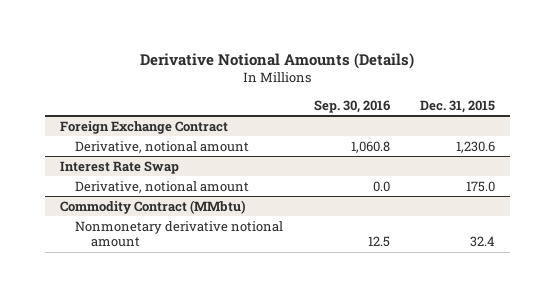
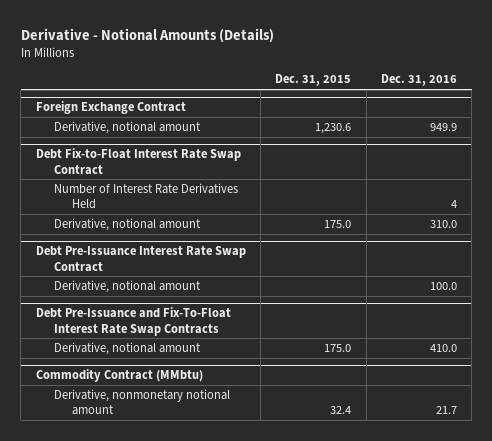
[140,52,415,69] Derivative Notional Amounts (Details) -> [20,28,274,44] Derivative - Notional Amounts (Details)
[313,99,390,113] Sep. 30, 2016 -> none
none -> [380,74,457,87] Dec. 31, 2016
[59,160,179,174] Interest Rate Swap -> [35,148,241,175] Debt Fix-to-Float Interest Rate Swap Contract
none -> [53,182,238,209] Number of Interest Rate Derivatives Held
none -> [35,246,246,272] Debt Pre-Issuance Interest Rate Swap Contract
none -> [53,279,201,293] Derivative, notional amount
none -> [35,307,231,336] Debt Pre-Issuance and Fix-To-Float Interest Rate Swap Contracts
none -> [53,341,201,355] Derivative, notional amount
[75,220,284,248] Nonmonetary derivative notional amount -> [53,388,230,415] Derivative, nonmonetary notional amount

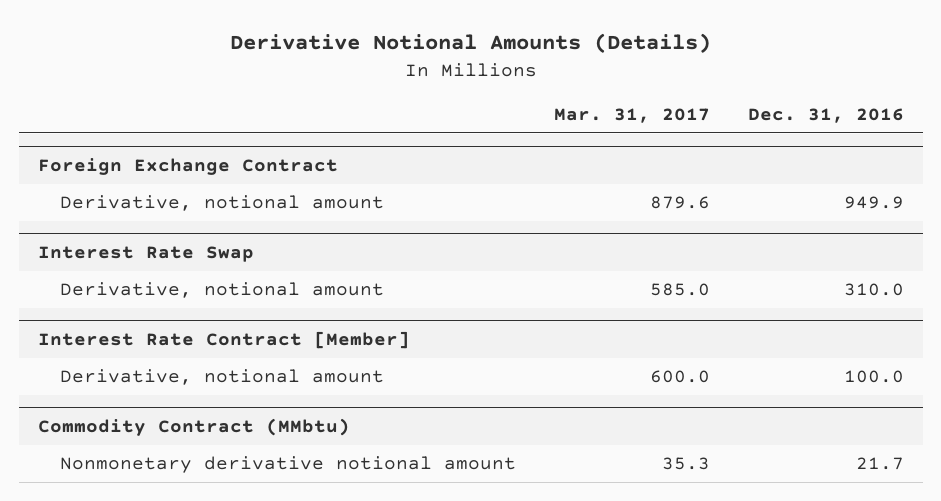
[20,28,274,44] Derivative - Notional Amounts (Details) -> [229,33,711,54] Derivative Notional Amounts (Details)
[275,74,352,87] Dec. 31, 2015 -> none
none -> [554,107,711,123] Mar. 31, 2017
[53,182,238,209] Number of Interest Rate Derivatives Held -> none
[35,148,241,175] Debt Fix-to-Float Interest Rate Swap Contract -> [37,245,254,262] Interest Rate Swap
[35,246,246,272] Debt Pre-Issuance Interest Rate Swap Contract -> none
none -> [37,330,410,349] Interest Rate Contract [Member]
[35,307,231,336] Debt Pre-Issuance and Fix-To-Float Interest Rate Swap Contracts -> none
[53,341,201,355] Derivative, notional amount -> none
[53,388,230,415] Derivative, nonmonetary notional amount -> [60,456,517,474] Nonmonetary derivative notional amount

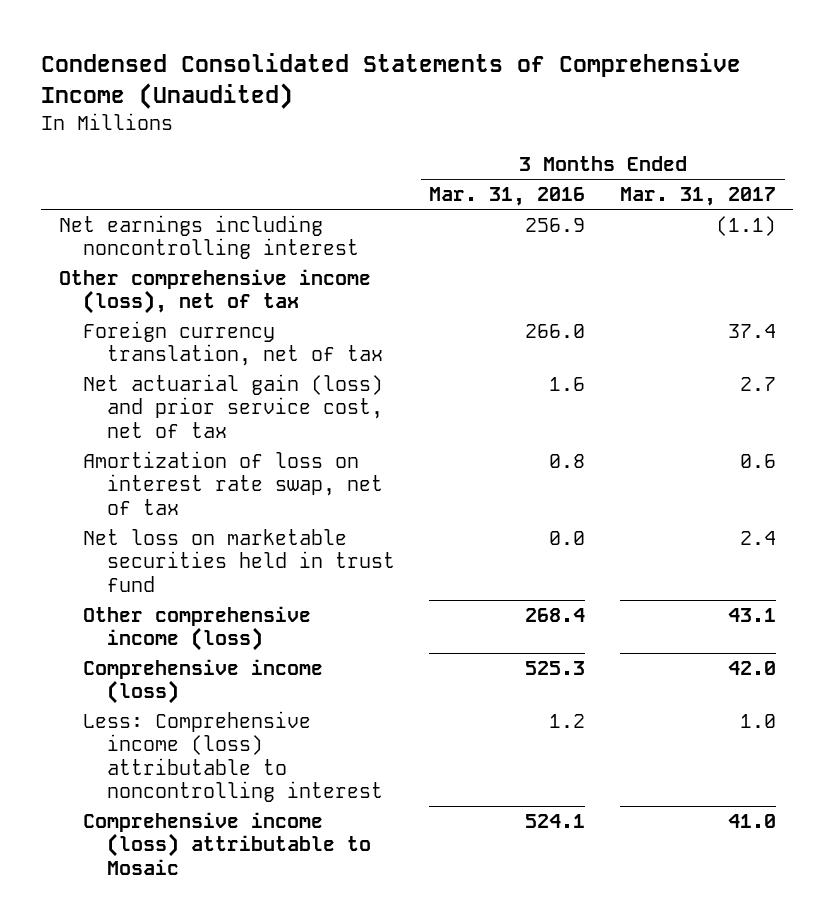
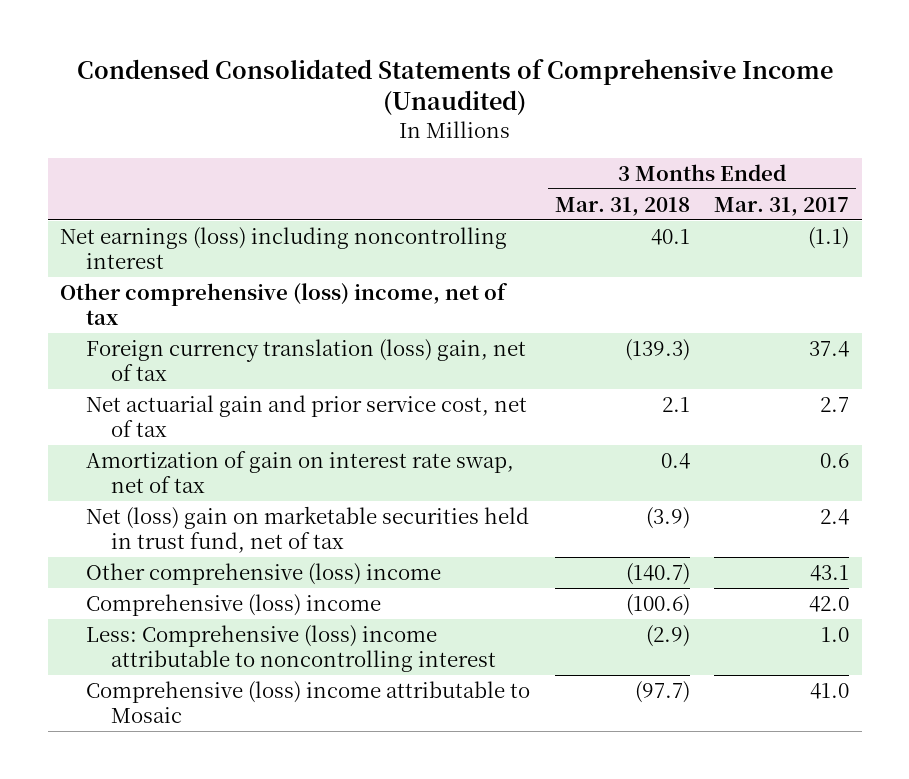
[429,187,586,207] Mar. 31, 2016 -> none
none -> [554,196,690,216] Mar. 31, 2018
[58,214,359,260] Net earnings including noncontrolling interest -> [59,226,507,270] Net earnings (loss) including noncontrolling interest
[58,268,371,315] Other comprehensive income (loss), net of tax -> [59,282,508,326] Other comprehensive (loss) income, net of tax
[82,320,383,367] Foreign currency translation, net of tax -> [85,338,526,382] Foreign currency translation (loss) gain, net of tax
[82,373,383,438] Net actuarial gain (loss) and prior service cost, net of tax -> [85,394,527,438] Net actuarial gain and prior service cost, net of tax
[82,450,383,515] Amortization of loss on interest rate swap, net of tax -> [85,450,514,494] Amortization of gain on interest rate swap, net of tax
[82,528,395,592] Net loss on marketable securities held in trust fund -> [85,505,529,554] Net (loss) gain on marketable securities held in trust fund, net of tax
[82,605,311,652] Other comprehensive income (loss) -> [85,562,441,585] Other comprehensive (loss) income
[82,658,323,705] Comprehensive income (loss) -> [85,593,381,616] Comprehensive (loss) income
[82,710,383,802] Less: Comprehensive income (loss) attributable to noncontrolling interest -> [85,624,497,673] Less: Comprehensive (loss) income attributable to noncontrolling interest
[82,811,371,875] Comprehensive income (loss) attributable to Mosaic -> [85,680,530,724] Comprehensive (loss) income attributable to Mosaic

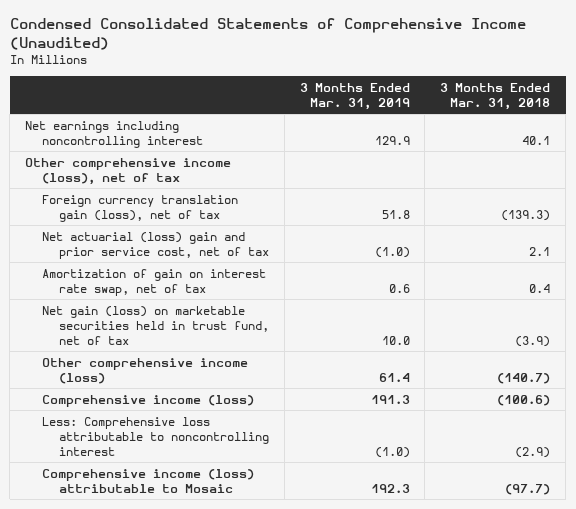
[714,196,850,216] Mar. 31, 2017 -> none
none -> [299,82,410,110] 3 Months Ended Mar. 31, 2019
[59,226,507,270] Net earnings (loss) including noncontrolling interest -> [25,120,204,148] Net earnings including noncontrolling interest
[59,282,508,326] Other comprehensive (loss) income, net of tax -> [25,157,232,185] Other comprehensive income (loss), net of tax
[85,338,526,382] Foreign currency translation (loss) gain, net of tax -> [42,194,239,222] Foreign currency translation gain (loss), net of tax
[85,394,527,438] Net actuarial gain and prior service cost, net of tax -> [42,231,269,259] Net actuarial (loss) gain and prior service cost, net of tax
[85,505,529,554] Net (loss) gain on marketable securities held in trust fund, net of tax -> [42,305,269,345] Net gain (loss) on marketable securities held in trust fund, net of tax
[85,562,441,585] Other comprehensive (loss) income -> [42,357,249,384] Other comprehensive income (loss)
[85,593,381,616] Comprehensive (loss) income -> [42,394,255,407] Comprehensive income (loss)
[85,624,497,673] Less: Comprehensive (loss) income attributable to noncontrolling interest -> [42,416,269,456] Less: Comprehensive loss attributable to noncontrolling interest
[85,680,530,724] Comprehensive (loss) income attributable to Mosaic -> [42,468,255,493] Comprehensive income (loss) attributable to Mosaic

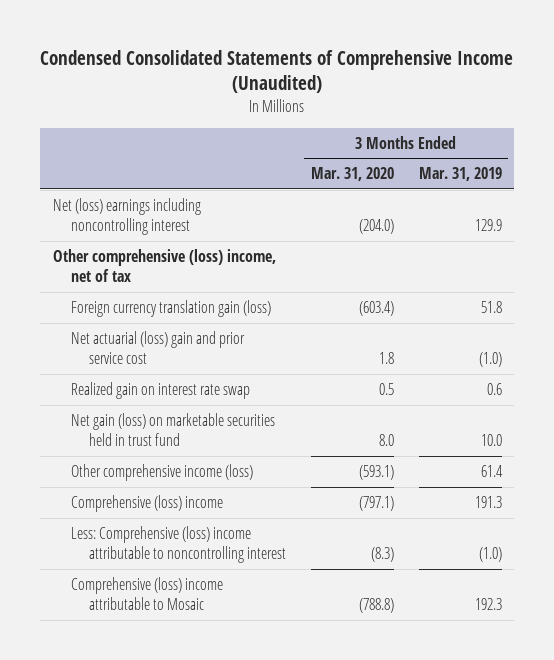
[440,82,551,110] 3 Months Ended Mar. 31, 2018 -> none
none -> [310,167,394,182] Mar. 31, 2020
[25,120,204,148] Net earnings including noncontrolling interest -> [52,198,201,235] Net (loss) earnings including noncontrolling interest
[25,157,232,185] Other comprehensive income (loss), net of tax -> [52,249,276,282] Other comprehensive (loss) income, net of tax
[42,194,239,222] Foreign currency translation gain (loss), net of tax -> [70,300,271,318] Foreign currency translation gain (loss)
[42,231,269,259] Net actuarial (loss) gain and prior service cost, net of tax -> [70,331,245,364] Net actuarial (loss) gain and prior service cost
[42,268,267,296] Amortization of gain on interest rate swap, net of tax -> [70,382,250,400] Realized gain on interest rate swap
[42,305,269,345] Net gain (loss) on marketable securities held in trust fund, net of tax -> [70,413,275,446] Net gain (loss) on marketable securities held in trust fund
[42,394,255,407] Comprehensive income (loss) -> [70,495,223,513] Comprehensive (loss) income
[42,416,269,456] Less: Comprehensive loss attributable to noncontrolling interest -> [70,526,286,563] Less: Comprehensive (loss) income attributable to noncontrolling interest
[42,468,255,493] Comprehensive income (loss) attributable to Mosaic -> [70,577,223,610] Comprehensive (loss) income attributable to Mosaic

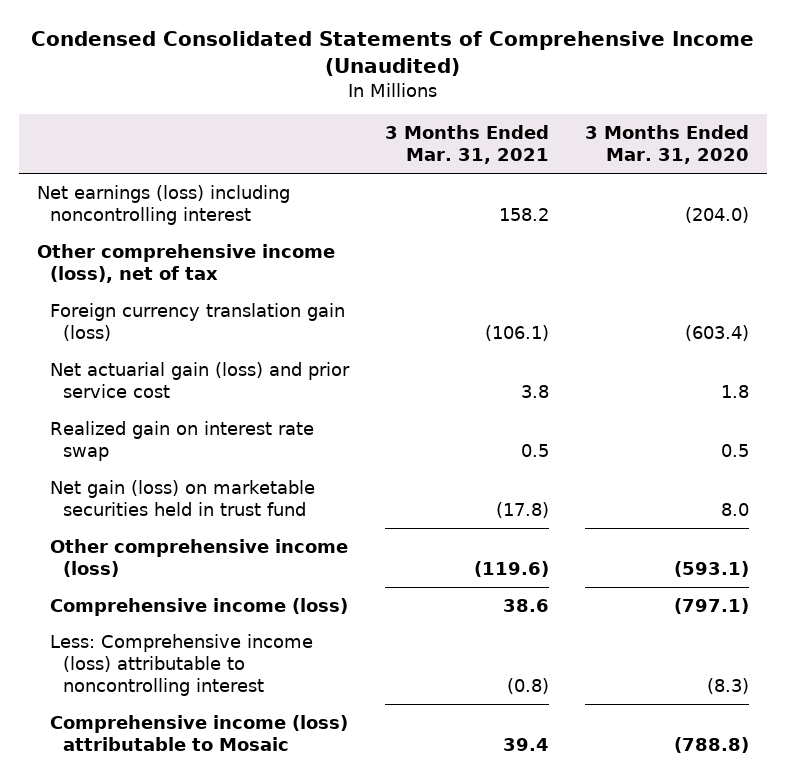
[418,167,502,182] Mar. 31, 2019 -> none
none -> [385,125,550,165] 3 Months Ended Mar. 31, 2021
[52,198,201,235] Net (loss) earnings including noncontrolling interest -> [36,184,290,225] Net earnings (loss) including noncontrolling interest
[52,249,276,282] Other comprehensive (loss) income, net of tax -> [36,243,335,283] Other comprehensive income (loss), net of tax
[70,331,245,364] Net actuarial (loss) gain and prior service cost -> [49,361,350,398] Net actuarial gain (loss) and prior service cost
[70,495,223,513] Comprehensive (loss) income -> [49,597,348,616] Comprehensive income (loss)
[70,526,286,563] Less: Comprehensive (loss) income attributable to noncontrolling interest -> [49,633,313,697] Less: Comprehensive income (loss) attributable to noncontrolling interest
[70,577,223,610] Comprehensive (loss) income attributable to Mosaic -> [49,714,348,751] Comprehensive income (loss) attributable to Mosaic

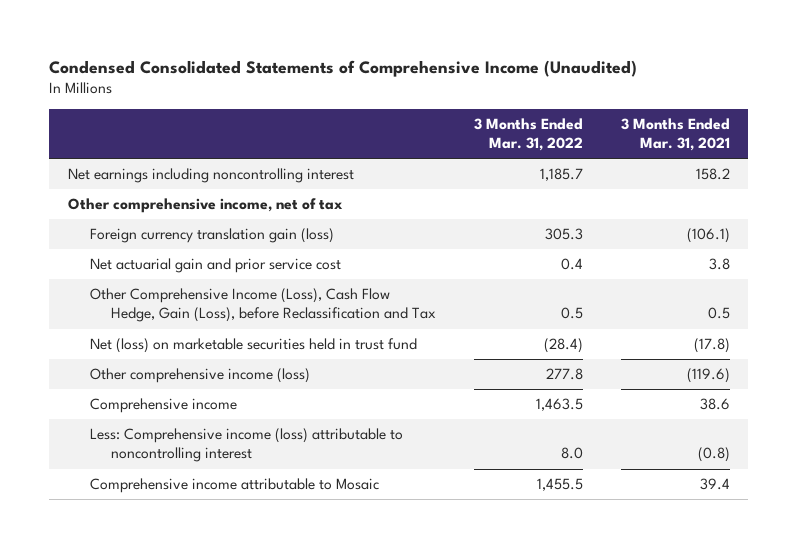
[585,125,750,165] 3 Months Ended Mar. 31, 2020 -> none
none -> [473,117,583,152] 3 Months Ended Mar. 31, 2022
[36,184,290,225] Net earnings (loss) including noncontrolling interest -> [68,168,355,184] Net earnings including noncontrolling interest
[36,243,335,283] Other comprehensive income (loss), net of tax -> [68,198,344,214] Other comprehensive income, net of tax
[49,420,314,461] Realized gain on interest rate swap -> none
[49,361,350,398] Net actuarial gain (loss) and prior service cost -> [89,258,341,274] Net actuarial gain and prior service cost
none -> [89,288,437,323] Other Comprehensive Income (Loss), Cash Flow Hedge, Gain (Loss), before Reclassification and Tax
[49,479,315,516] Net gain (loss) on marketable securities held in trust fund -> [89,338,417,354] Net (loss) on marketable securities held in trust fund
[49,597,348,616] Comprehensive income (loss) -> [89,398,237,414] Comprehensive income
[49,714,348,751] Comprehensive income (loss) attributable to Mosaic -> [89,478,379,494] Comprehensive income attributable to Mosaic

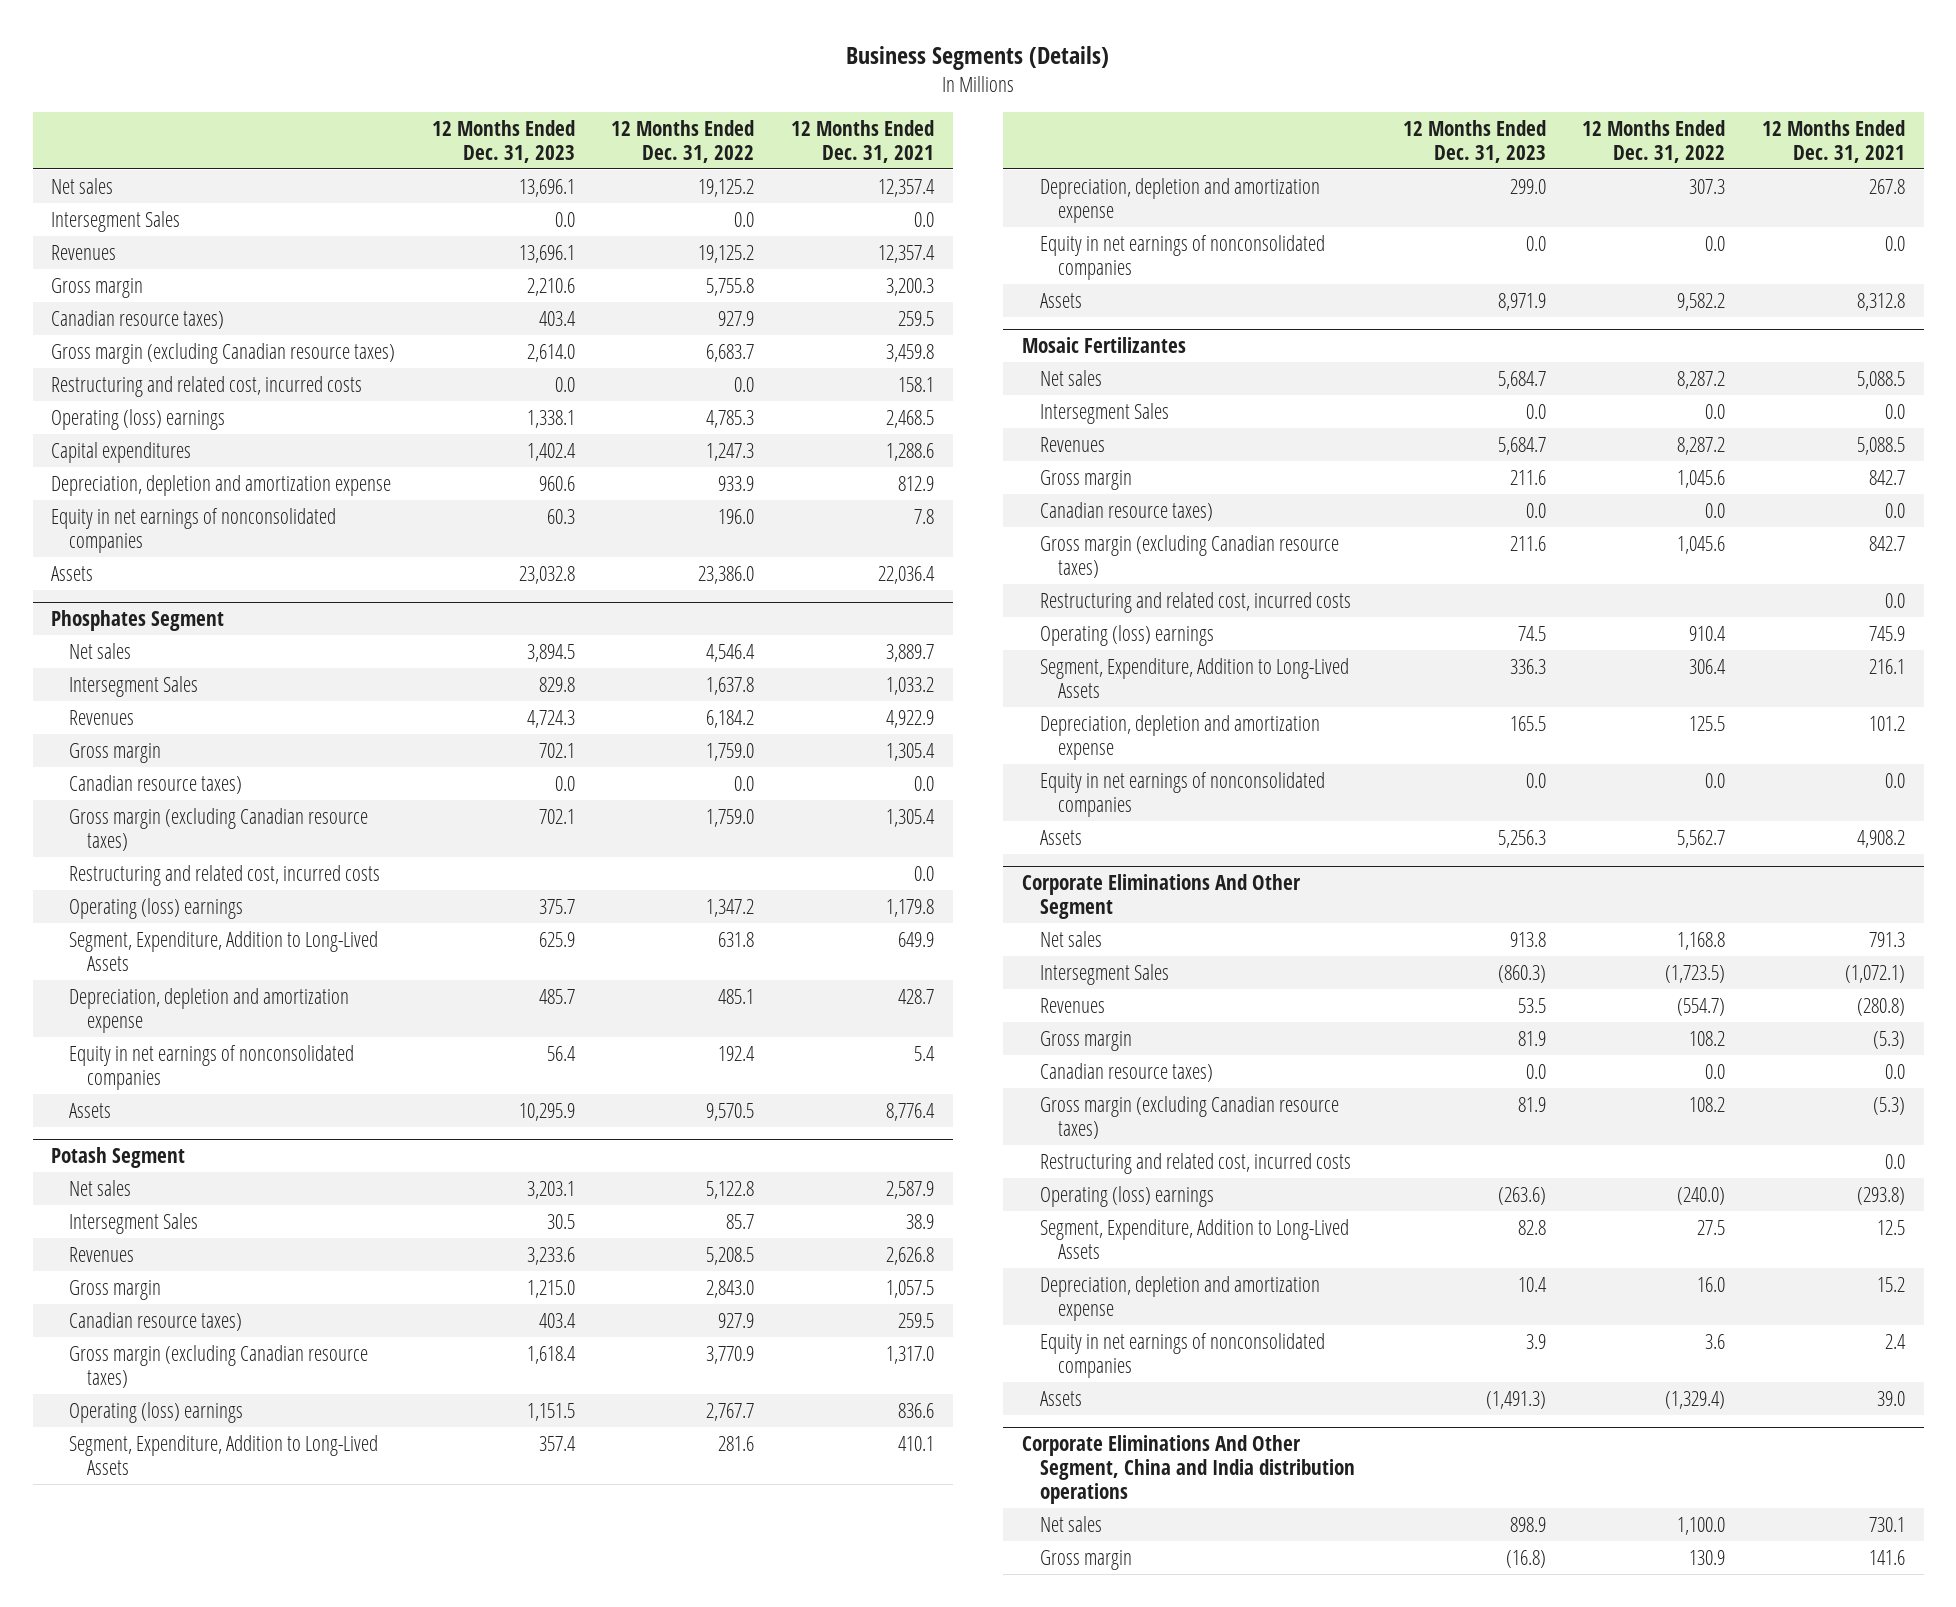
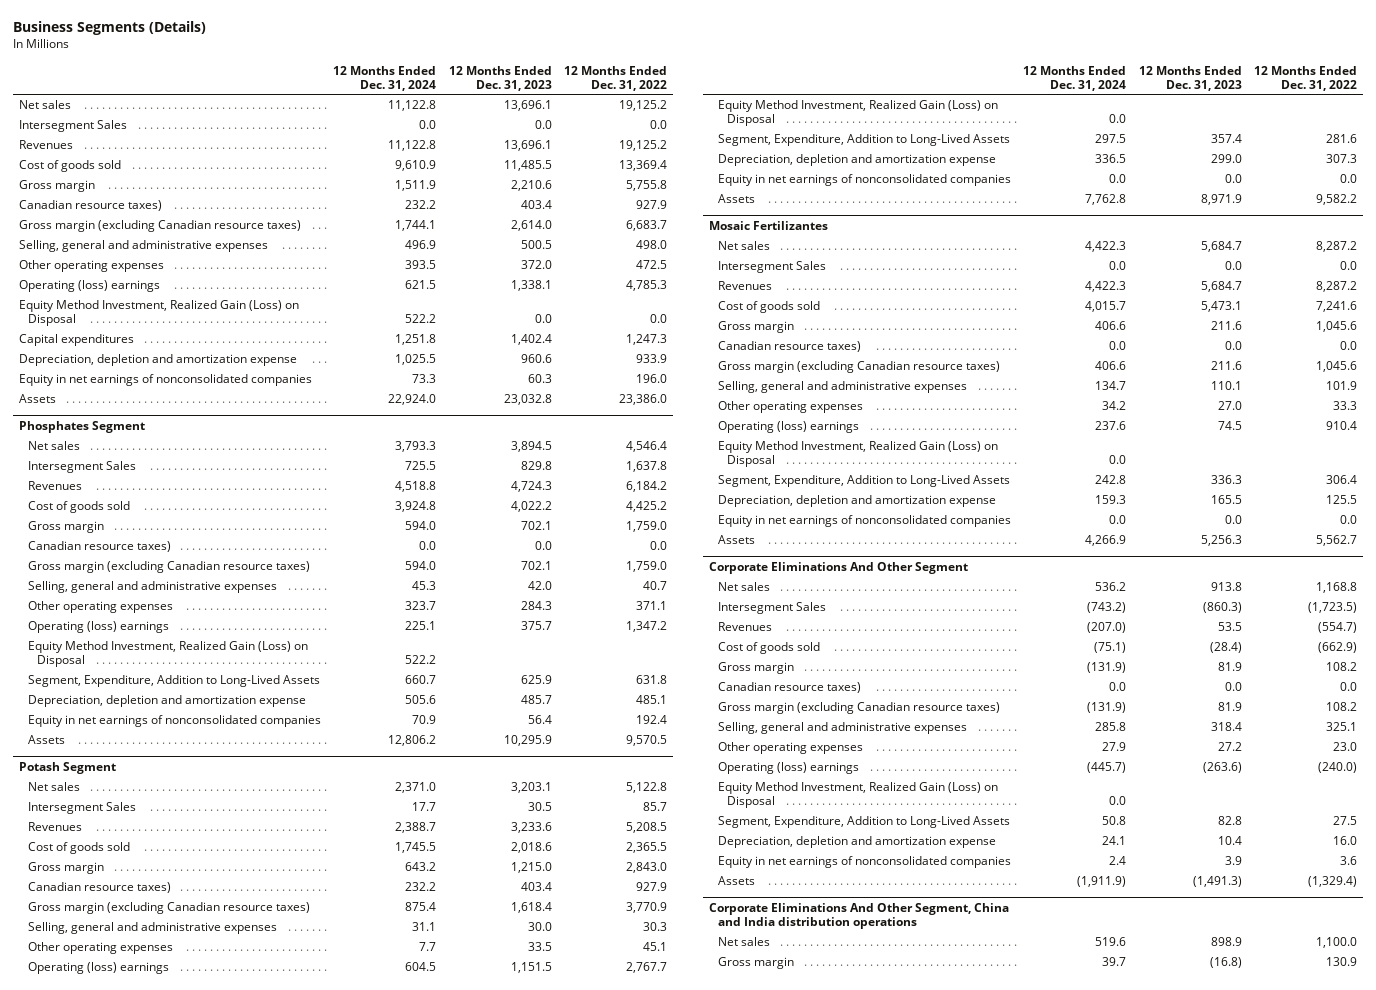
[791,119,935,163] 12 Months Ended Dec. 31, 2021 -> none
none -> [333,65,437,91] 12 Months Ended Dec. 31, 2024
none -> [19,160,122,173] Cost of goods sold
[50,375,362,397] Restructuring and related cost, incurred costs -> none
none -> [19,240,269,253] Selling, general and administrative expenses
none -> [19,260,165,273] Other operating expenses
none -> [19,300,300,327] Equity Method Investment, Realized Gain (Loss) on Disposal
none -> [28,501,131,514] Cost of goods sold
[69,864,381,886] Restructuring and related cost, incurred costs -> none
none -> [28,581,278,594] Selling, general and administrative expenses
none -> [28,601,174,614] Other operating expenses
none -> [28,641,309,668] Equity Method Investment, Realized Gain (Loss) on Disposal
none -> [28,842,131,855] Cost of goods sold
none -> [28,922,278,935] Selling, general and administrative expenses
none -> [28,942,174,955] Other operating expenses
none -> [718,100,999,127] Equity Method Investment, Realized Gain (Loss) on Disposal
none -> [718,301,821,314] Cost of goods sold
[1040,591,1352,613] Restructuring and related cost, incurred costs -> none
none -> [718,381,968,394] Selling, general and administrative expenses
none -> [718,401,864,414] Other operating expenses
none -> [718,441,999,468] Equity Method Investment, Realized Gain (Loss) on Disposal
none -> [718,642,821,655] Cost of goods sold
[1040,1152,1352,1174] Restructuring and related cost, incurred costs -> none
none -> [718,722,968,735] Selling, general and administrative expenses
none -> [718,742,864,755] Other operating expenses
none -> [718,782,999,809] Equity Method Investment, Realized Gain (Loss) on Disposal

